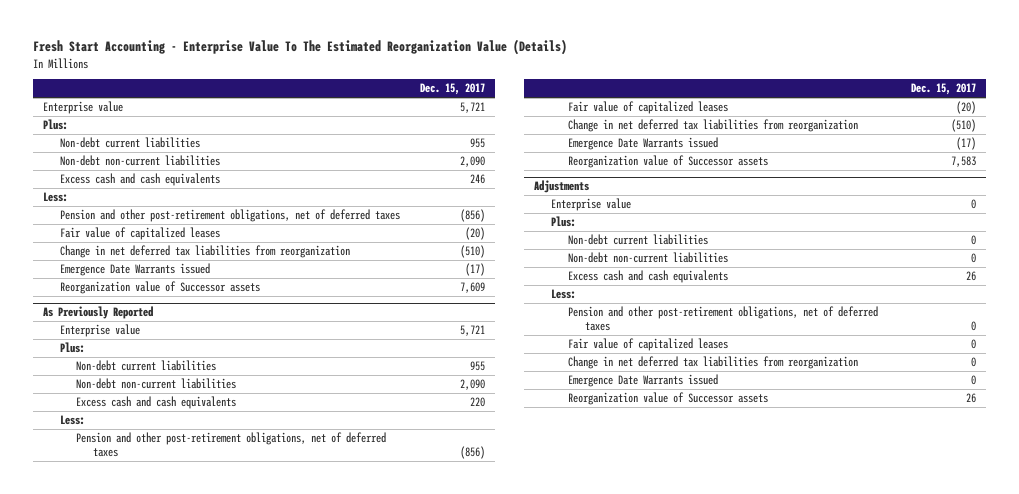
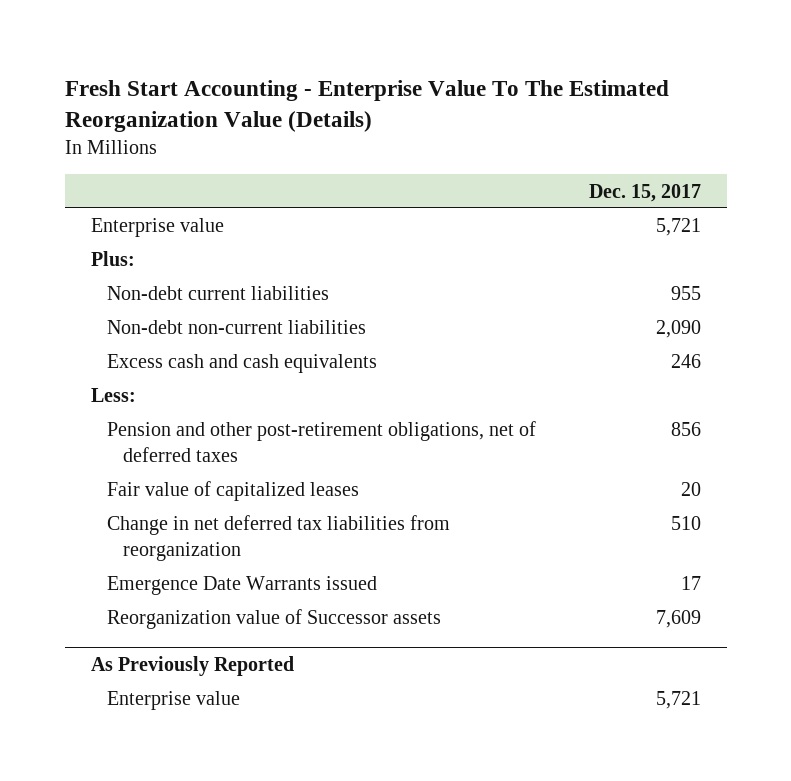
[459,209,485,223] (856) -> [670,422,701,437] 856
[464,227,485,241] (20) -> [680,482,701,497] 20
[459,245,485,259] (510) -> [670,516,701,531] 510
[464,263,485,277] (17) -> [680,576,701,591] 17
[59,342,85,354] Plus: -> none
[76,360,217,372] Non-debt current liabilities -> none
[76,378,237,390] Non-debt non-current liabilities -> none
[76,396,237,410] Excess cash and cash equivalents -> none
[59,415,85,426] Less: -> none
[76,432,387,458] Pension and other post-retirement obligations, net of deferred taxes -> none
[567,101,728,115] Fair value of capitalized leases -> none
[567,119,858,133] Change in net deferred tax liabilities from reorganization -> none
[567,137,718,151] Emergence Date Warrants issued -> none
[567,155,768,169] Reorganization value of Successor assets -> none
[534,180,590,194] Adjustments -> none
[551,198,632,212] Enterprise value -> none
[551,216,577,228] Plus: -> none
[567,234,708,246] Non-debt current liabilities -> none
[567,252,728,264] Non-debt non-current liabilities -> none
[567,270,728,284] Excess cash and cash equivalents -> none
[551,289,577,300] Less: -> none
[567,306,878,332] Pension and other post-retirement obligations, net of deferred taxes -> none
[567,338,728,352] Fair value of capitalized leases -> none
[567,356,858,370] Change in net deferred tax liabilities from reorganization -> none
[567,374,718,388] Emergence Date Warrants issued -> none
[567,392,768,406] Reorganization value of Successor assets -> none

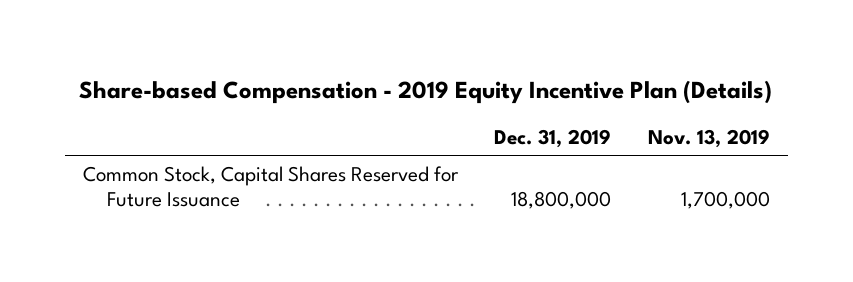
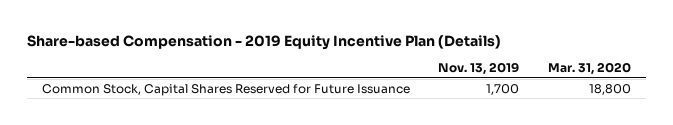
[494,129,612,149] Dec. 31, 2019 -> none
none -> [548,62,632,76] Mar. 31, 2020
[680,191,770,210] 1,700,000 -> [486,84,520,96] 1,700

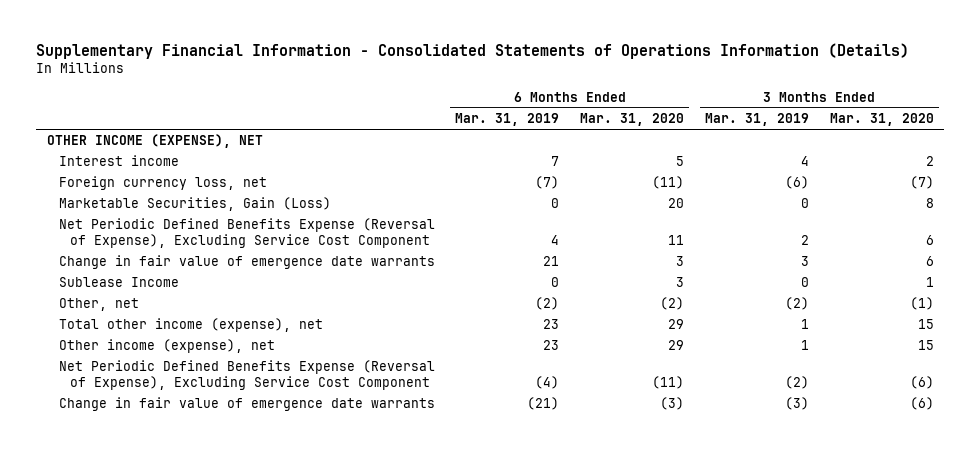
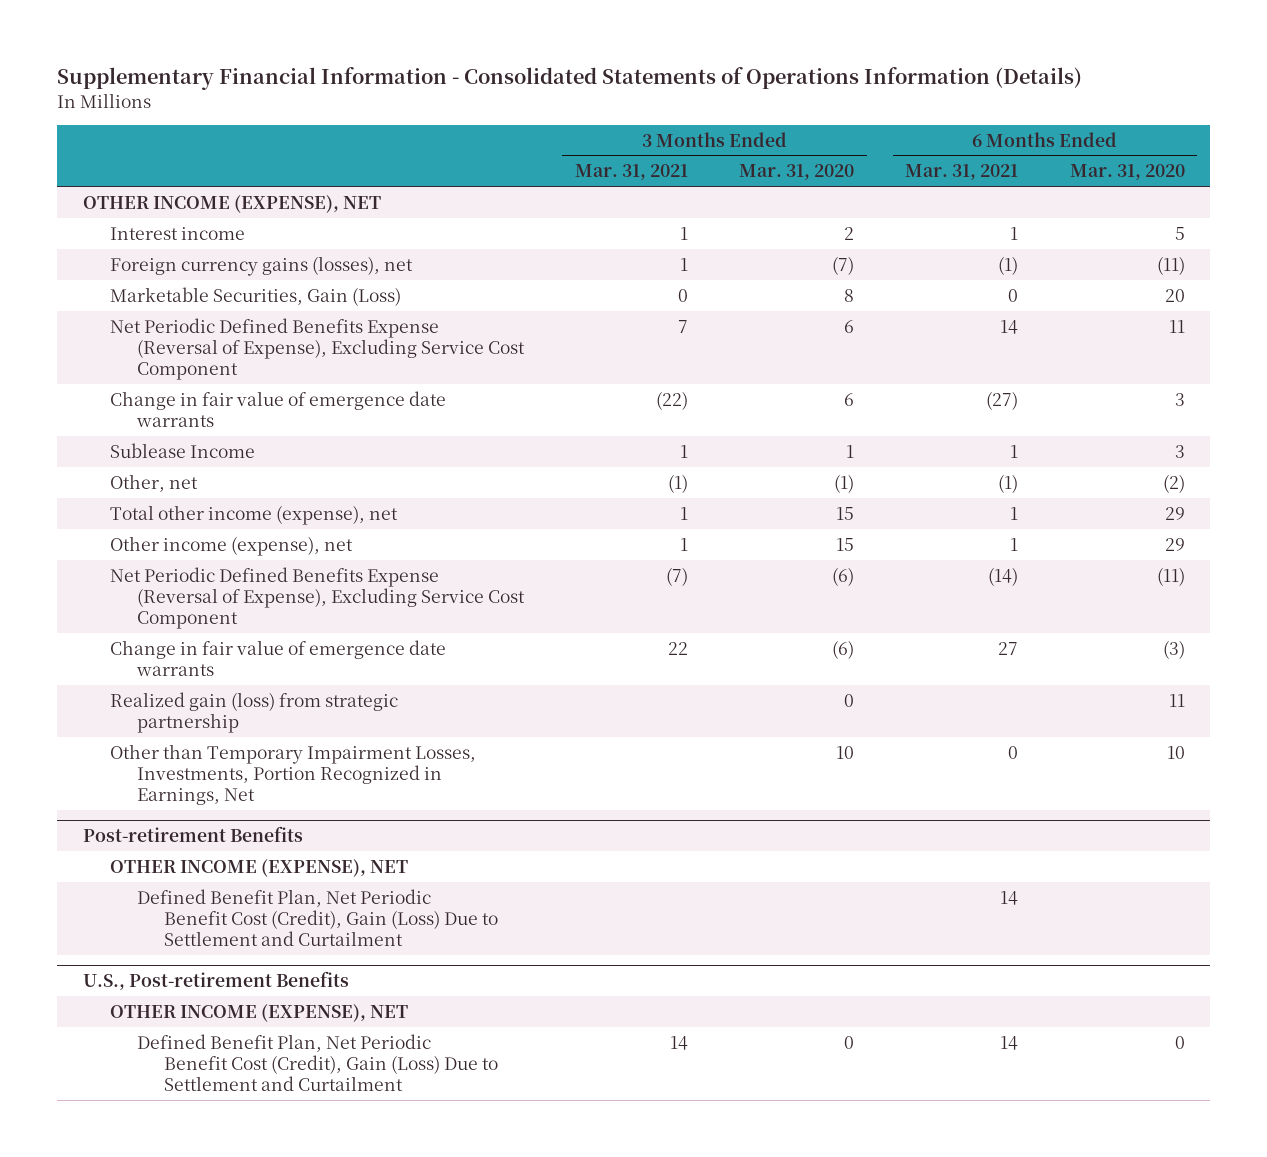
[455,113,560,127] Mar. 31, 2019 -> none
[704,113,809,127] Mar. 31, 2019 -> none
none -> [575,164,689,181] Mar. 31, 2021
none -> [905,164,1019,181] Mar. 31, 2021
[58,176,267,191] Foreign currency loss, net -> [109,255,413,276] Foreign currency gains (losses), net
none -> [109,691,398,734] Realized gain (loss) from strategic partnership
none -> [109,743,476,806] Other than Temporary Impairment Losses, Investments, Portion Recognized in Earnings, Net
none -> [82,826,303,843] Post-retirement Benefits
none -> [109,858,408,877] OTHER INCOME (EXPENSE), NET
none -> [136,888,498,947] Defined Benefit Plan, Net Periodic Benefit Cost (Credit), Gain (Loss) Due to Settlement and Curtailment
none -> [82,971,349,991] U.S., Post-retirement Benefits
none -> [109,1003,408,1022] OTHER INCOME (EXPENSE), NET
none -> [136,1033,498,1092] Defined Benefit Plan, Net Periodic Benefit Cost (Credit), Gain (Loss) Due to Settlement and Curtailment

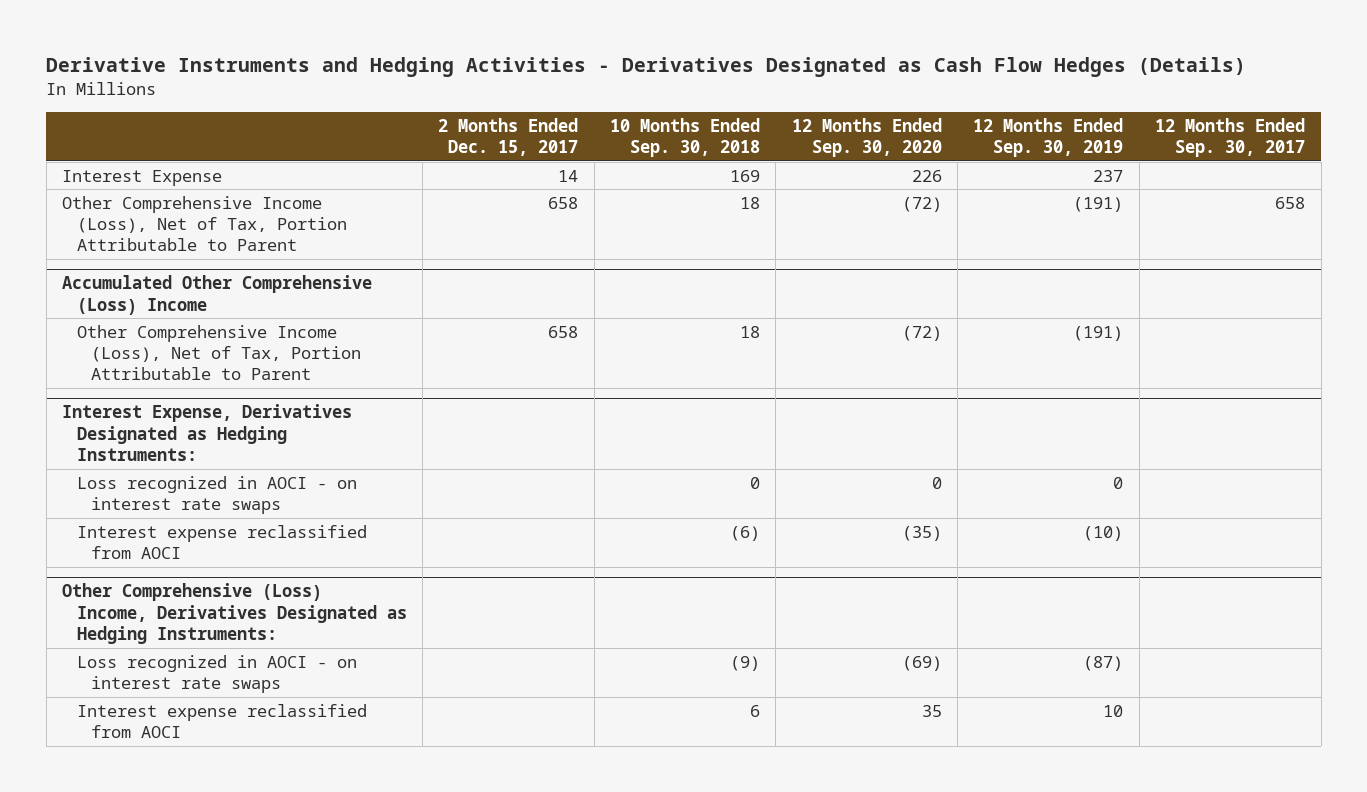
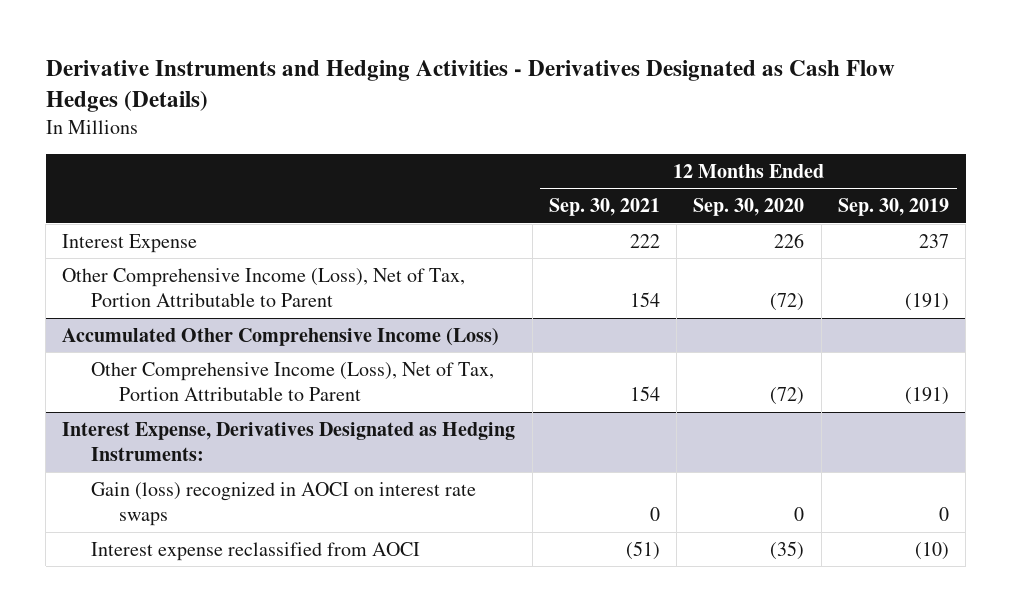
[438,118,579,157] 2 Months Ended Dec. 15, 2017 -> none
[610,118,761,158] 10 Months Ended Sep. 30, 2018 -> none
[1155,118,1306,158] 12 Months Ended Sep. 30, 2017 -> none
none -> [548,197,660,216] Sep. 30, 2021
[61,275,372,315] Accumulated Other Comprehensive (Loss) Income -> [62,327,500,346] Accumulated Other Comprehensive Income (Loss)
[76,475,357,515] Loss recognized in AOCI - on interest rate swaps -> [90,481,476,527] Gain (loss) recognized in AOCI on interest rate swaps
[61,583,407,645] Other Comprehensive (Loss) Income, Derivatives Designated as Hedging Instruments: -> none
[76,654,357,694] Loss recognized in AOCI - on interest rate swaps -> none
[76,703,367,739] Interest expense reclassified from AOCI -> none

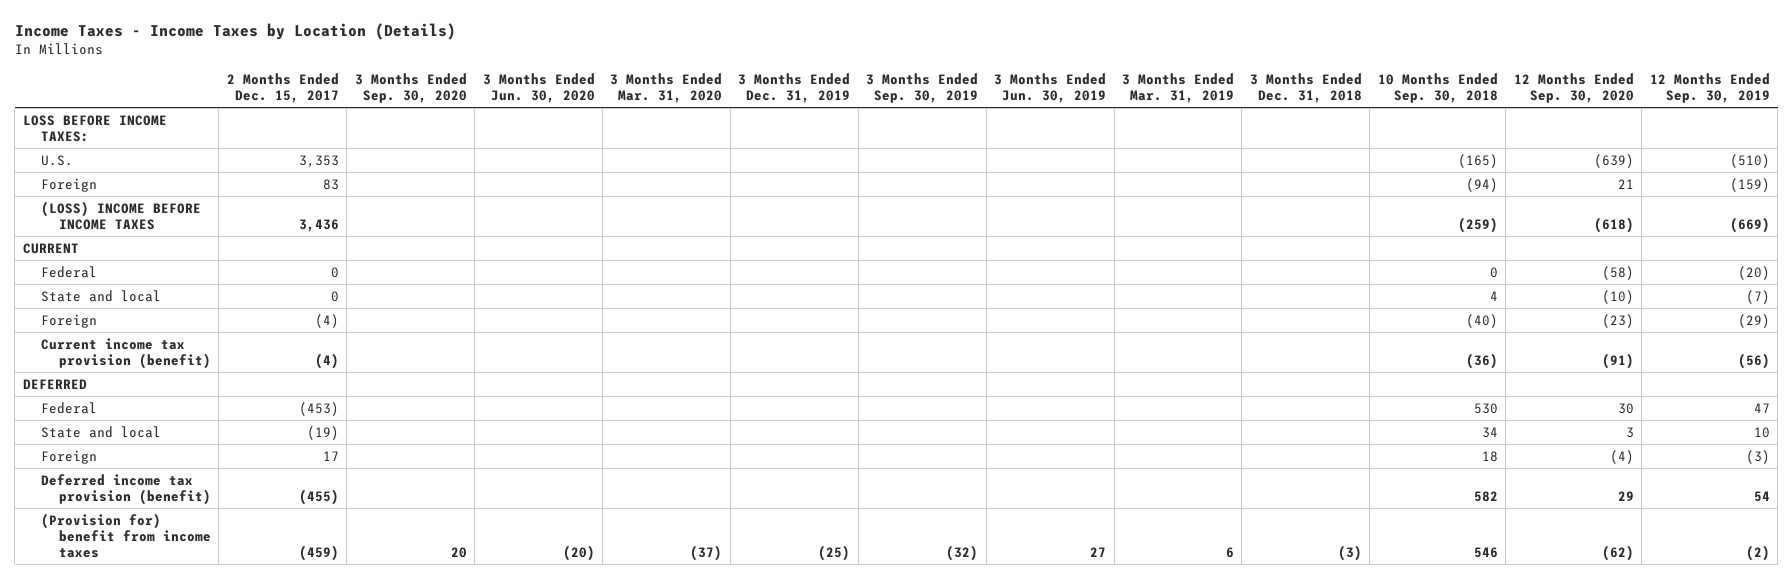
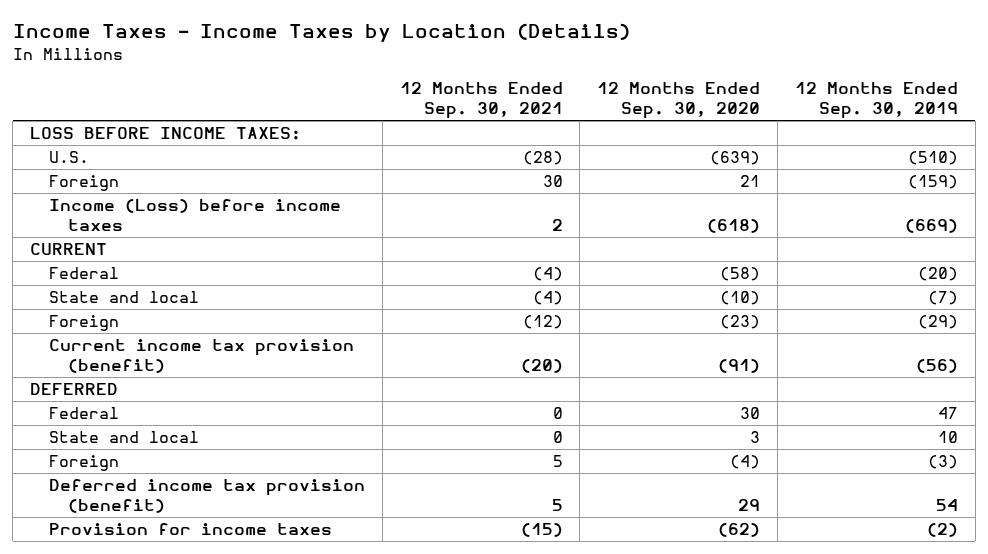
[226,73,339,104] 2 Months Ended Dec. 15, 2017 -> none
[354,73,467,104] 3 Months Ended Sep. 30, 2020 -> none
[482,73,595,104] 3 Months Ended Jun. 30, 2020 -> none
[610,73,723,104] 3 Months Ended Mar. 31, 2020 -> none
[738,73,851,104] 3 Months Ended Dec. 31, 2019 -> none
[866,73,979,104] 3 Months Ended Sep. 30, 2019 -> none
[994,73,1107,104] 3 Months Ended Jun. 30, 2019 -> none
[1122,73,1235,104] 3 Months Ended Mar. 31, 2019 -> none
[1249,73,1362,104] 3 Months Ended Dec. 31, 2018 -> none
[1377,73,1498,104] 10 Months Ended Sep. 30, 2018 -> none
none -> [399,82,563,120] 12 Months Ended Sep. 30, 2021
[40,200,201,230] (LOSS) INCOME BEFORE INCOME TAXES -> [49,199,342,232] Income (Loss) before income taxes
[40,512,211,558] (Provision for) benefit from income taxes -> [49,523,333,536] Provision for income taxes

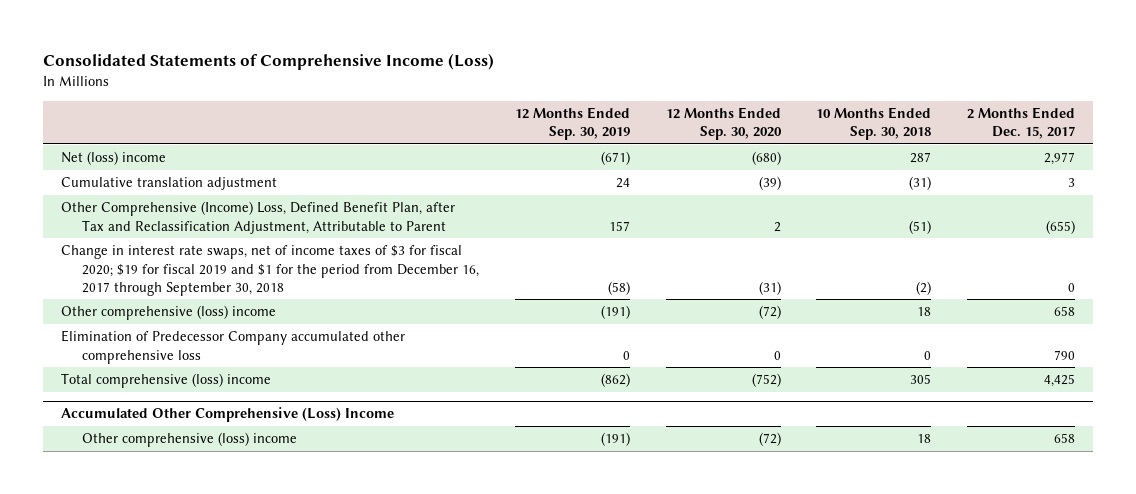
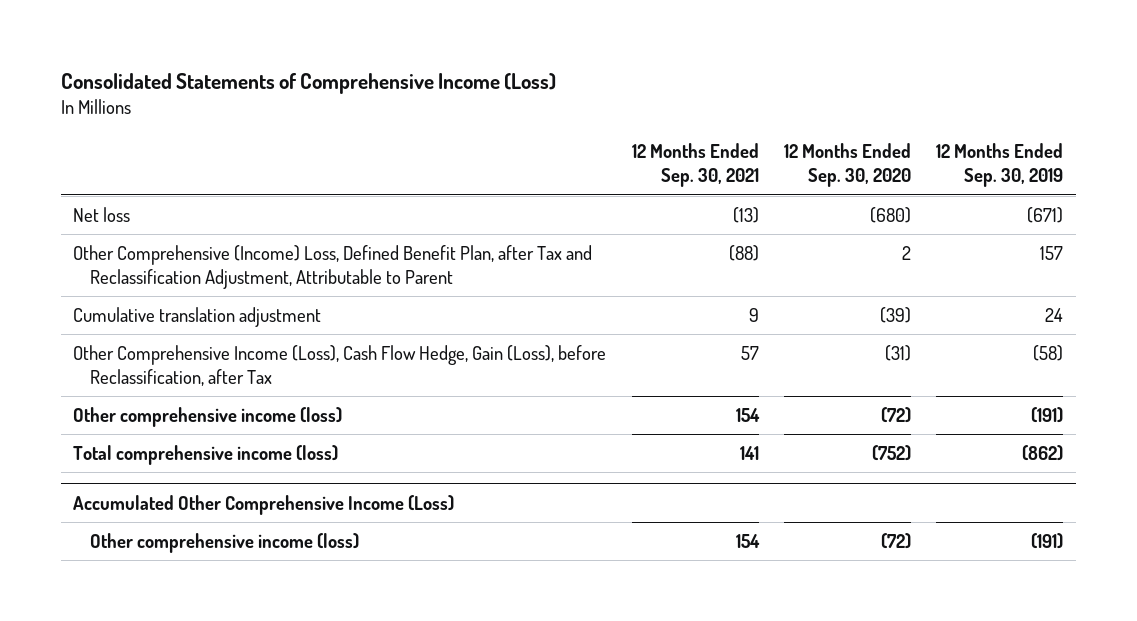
[816,106,932,141] 10 Months Ended Sep. 30, 2018 -> none
[967,106,1076,140] 2 Months Ended Dec. 15, 2017 -> none
none -> [631,143,759,188] 12 Months Ended Sep. 30, 2021
[60,151,166,166] Net (loss) income -> [73,206,131,222] Net loss
[60,330,405,364] Elimination of Predecessor Company accumulated other comprehensive loss -> none
[60,177,277,191] Cumulative translation adjustment -> [73,306,322,327] Cumulative translation adjustment
[60,245,480,296] Change in interest rate swaps, net of income taxes of $3 for fiscal 2020; $19 for fiscal 2019 and $1 for the period from December 16, 2017 through September 30, 2018 -> [73,344,607,386] Other Comprehensive Income (Loss), Cash Flow Hedge, Gain (Loss), before Reclassification, after Tax
[60,305,276,321] Other comprehensive (loss) income -> [73,406,343,427] Other comprehensive income (loss)
[60,373,271,389] Total comprehensive (loss) income -> [73,444,339,465] Total comprehensive income (loss)
[60,407,394,423] Accumulated Other Comprehensive (Loss) Income -> [73,494,455,515] Accumulated Other Comprehensive Income (Loss)
[82,432,298,448] Other comprehensive (loss) income -> [90,532,360,553] Other comprehensive income (loss)

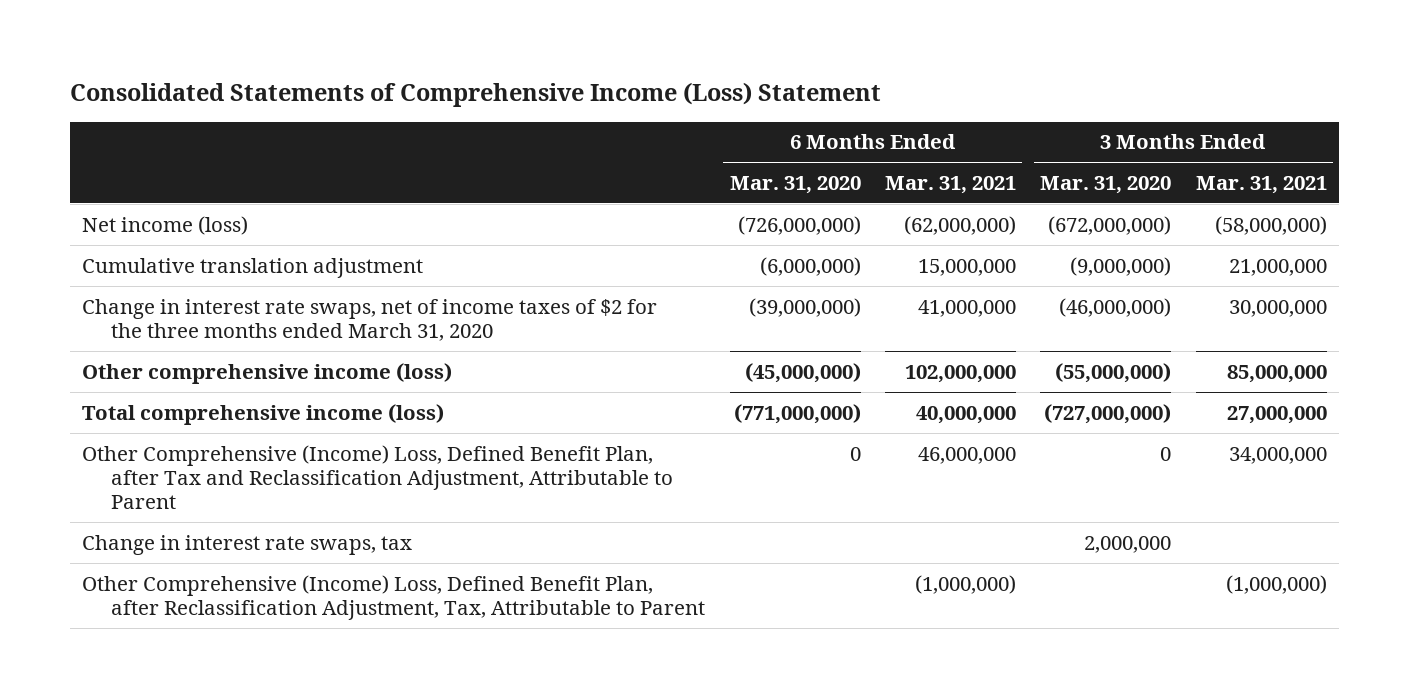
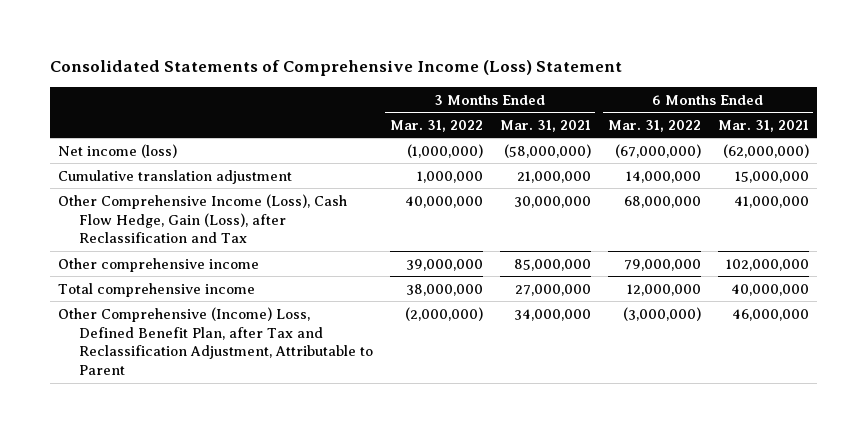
[729,175,861,194] Mar. 31, 2020 -> none
[1040,175,1172,194] Mar. 31, 2020 -> none
none -> [389,119,483,132] Mar. 31, 2022
none -> [607,119,701,132] Mar. 31, 2022
[81,298,657,341] Change in interest rate swaps, net of income taxes of $2 for the three months ended March 31, 2020 -> [58,193,348,244] Other Comprehensive Income (Loss), Cash Flow Hedge, Gain (Loss), after Reclassification and Tax
[81,362,452,384] Other comprehensive income (loss) -> [58,257,260,272] Other comprehensive income
[81,403,444,425] Total comprehensive income (loss) -> [58,282,256,297] Total comprehensive income
[81,534,412,555] Change in interest rate swaps, tax -> none
[81,574,706,620] Other Comprehensive (Income) Loss, Defined Benefit Plan, after Reclassification Adjustment, Tax, Attributable to Parent -> none

